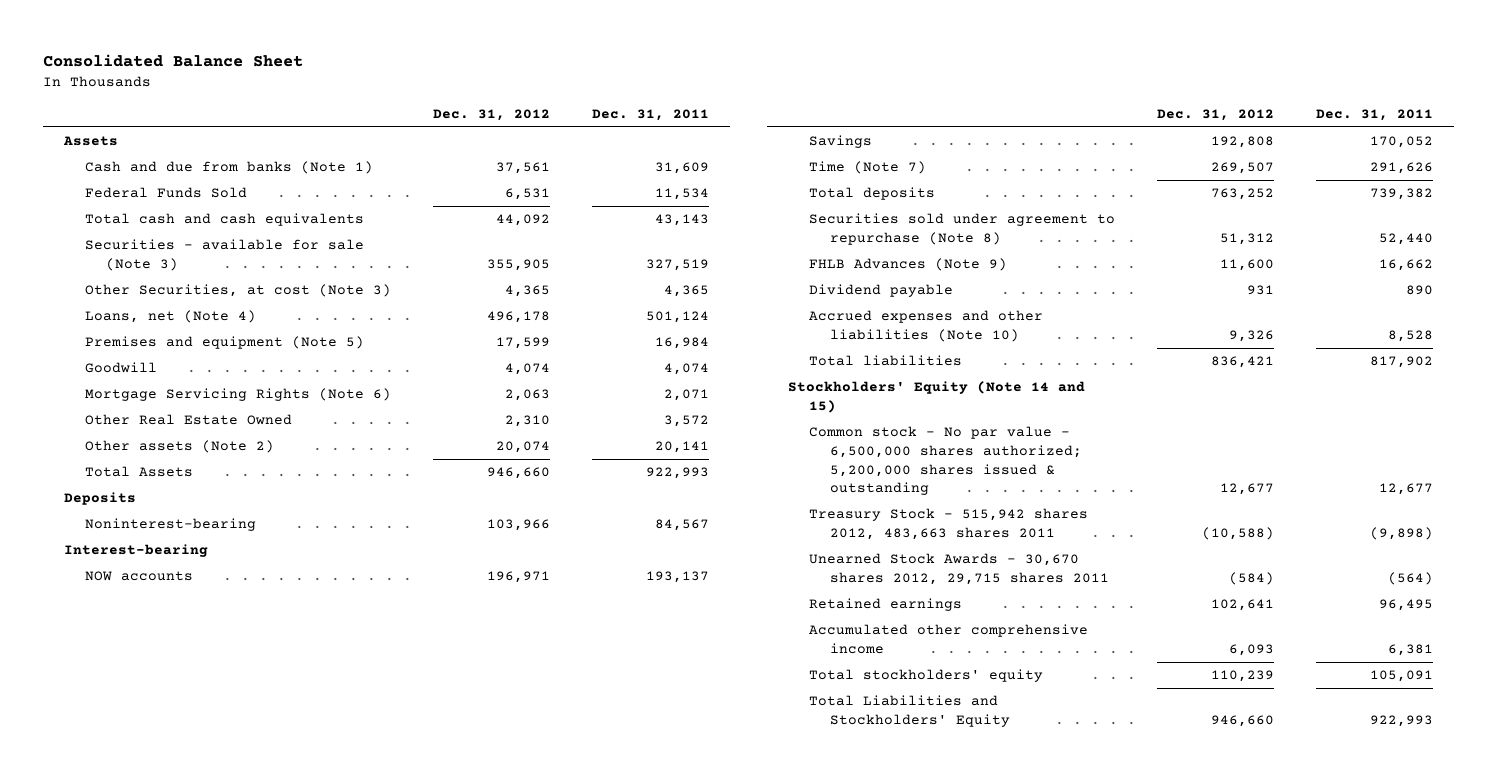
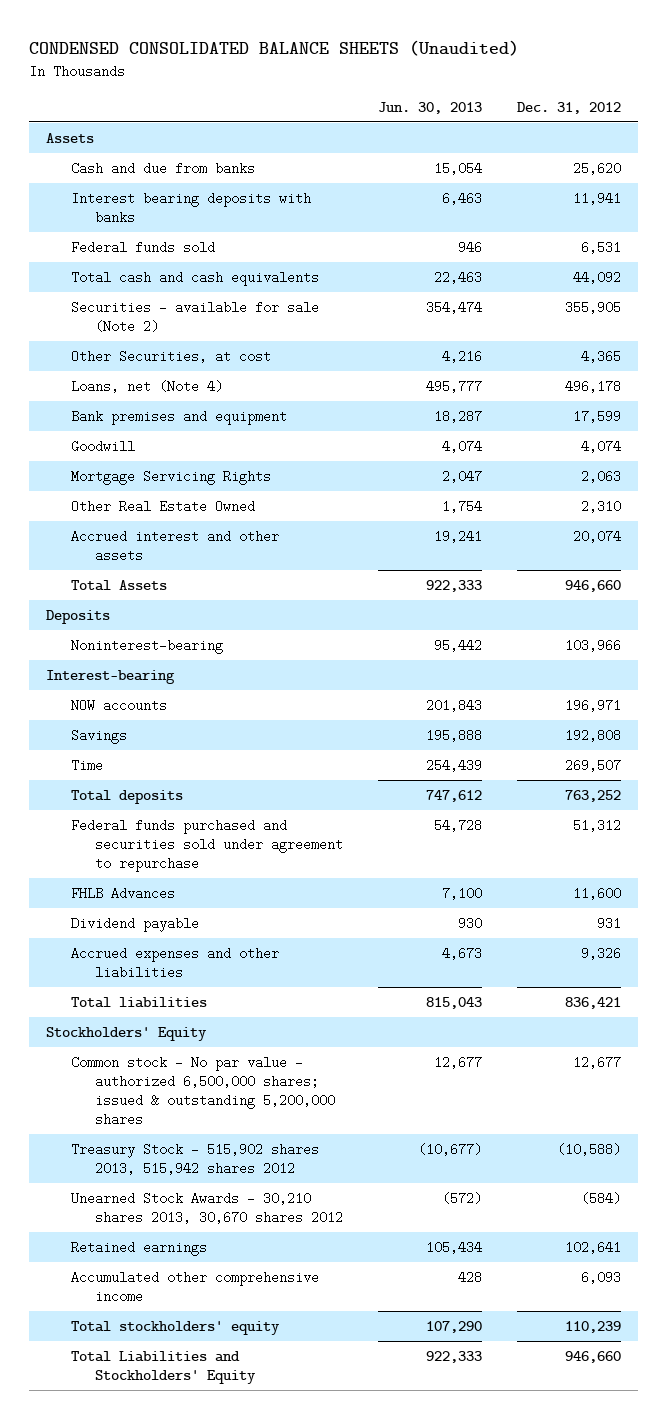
[43,53,304,67] Consolidated Balance Sheet -> [28,39,519,56] CONDENSED CONSOLIDATED BALANCE SHEETS (Unaudited)
[592,108,710,121] Dec. 31, 2011 -> none
none -> [377,101,482,114] Jun. 30, 2013
[85,161,374,175] Cash and due from banks (Note 1) -> [70,161,255,175] Cash and due from banks
[496,162,551,175] 37,561 -> [572,161,621,175] 25,620
none -> [70,191,311,224] Interest bearing deposits with banks
[85,187,248,199] Federal Funds Sold -> [70,240,215,254] Federal funds sold
[85,239,365,271] Securities - available for sale (Note 3) -> [70,300,319,333] Securities - available for sale (Note 2)
[85,284,392,298] Other Securities, at cost (Note 3) -> [70,349,271,363] Other Securities, at cost
[85,336,365,350] Premises and equipment (Note 5) -> [70,409,287,425] Bank premises and equipment
[85,388,392,402] Mortgage Servicing Rights (Note 6) -> [70,469,271,485] Mortgage Servicing Rights
[85,440,275,454] Other assets (Note 2) -> [70,529,279,562] Accrued interest and other assets
[808,161,926,175] Time (Note 7) -> [70,758,103,772] Time
[808,213,1115,245] Securities sold under agreement to repurchase (Note 8) -> [70,818,344,872] Federal funds purchased and securities sold under agreement to repurchase
[808,258,1007,272] FHLB Advances (Note 9) -> [70,886,175,900] FHLB Advances
[808,310,1043,342] Accrued expenses and other liabilities (Note 10) -> [70,946,279,979] Accrued expenses and other liabilities
[787,381,1085,413] Stockholders' Equity (Note 14 and 15) -> [45,1026,207,1041] Stockholders' Equity
[808,426,1082,496] Common stock - No par value - 6,500,000 shares authorized; 5,200,000 shares issued & outstanding -> [70,1055,336,1126] Common stock - No par value - authorized 6,500,000 shares; issued & outstanding 5,200,000 shares
[808,508,1088,540] Treasury Stock - 515,942 shares 2012, 483,663 shares 2011 -> [70,1142,319,1175] Treasury Stock - 515,902 shares 2013, 515,942 shares 2012
[808,553,1109,585] Unearned Stock Awards - 30,670 shares 2012, 29,715 shares 2011 -> [70,1191,344,1224] Unearned Stock Awards - 30,210 shares 2013, 30,670 shares 2012

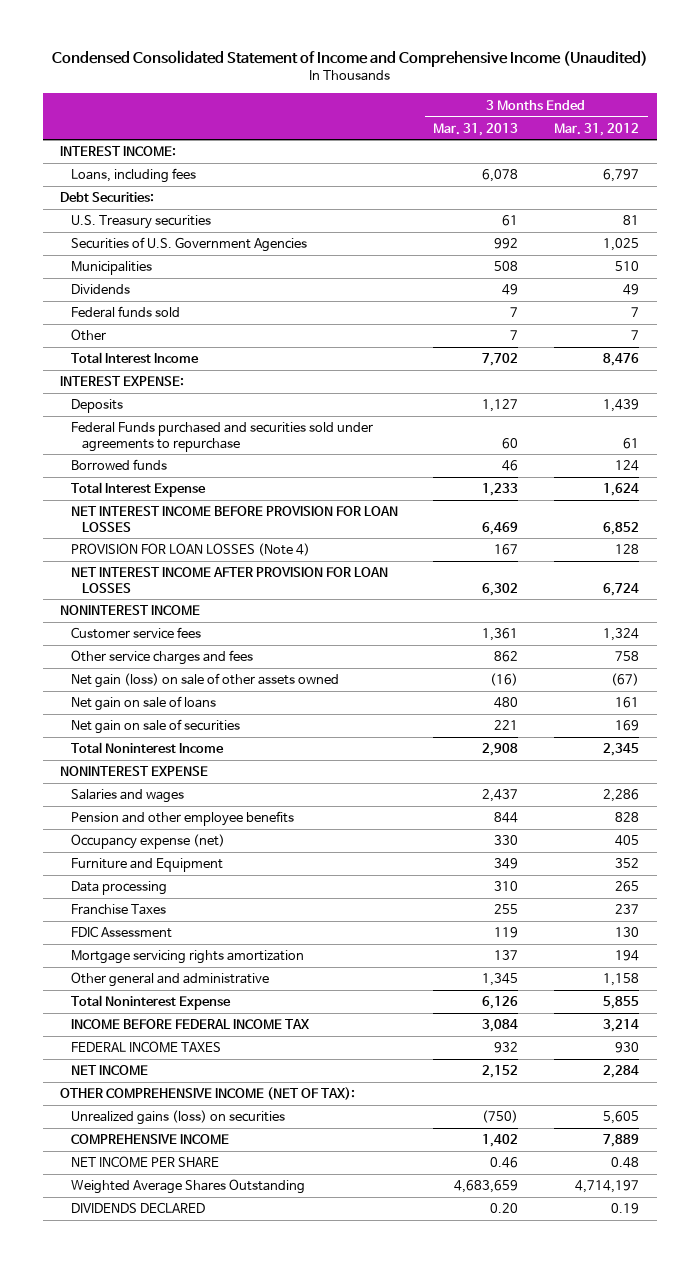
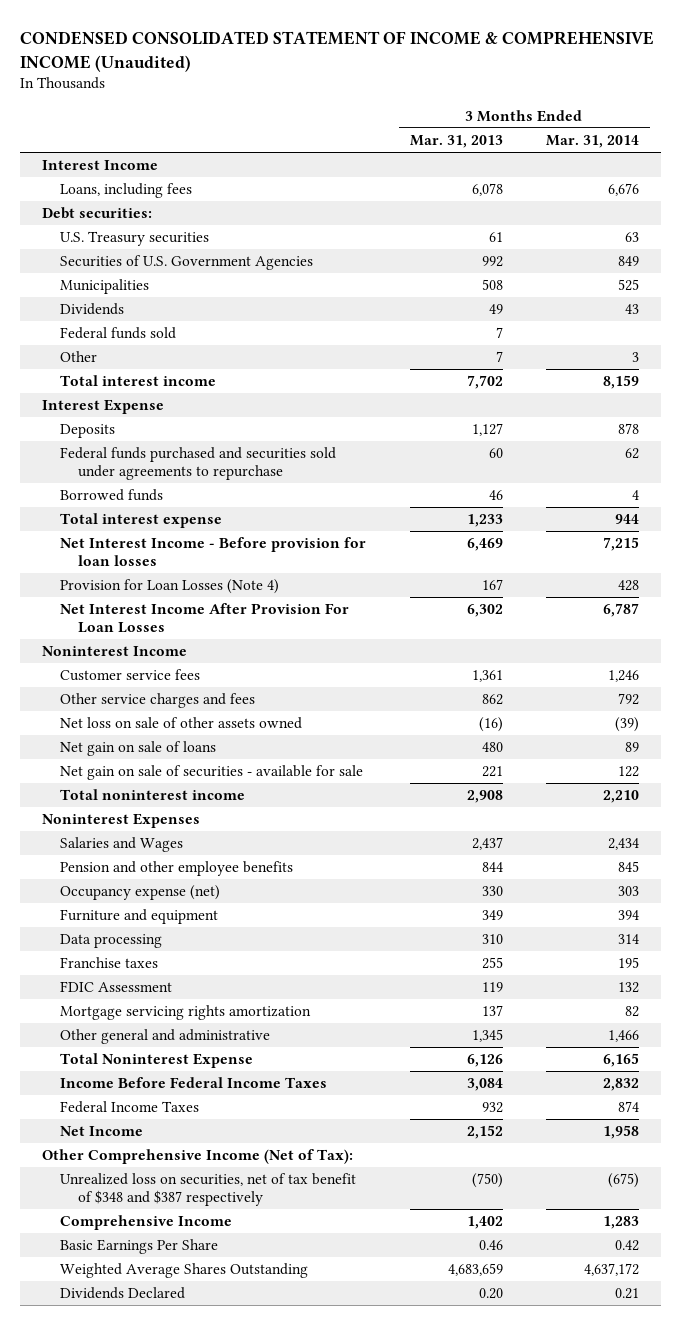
[51,49,648,67] Condensed Consolidated Statement of Income and Comprehensive Income (Unaudited) -> [20,30,655,72] CONDENSED CONSOLIDATED STATEMENT OF INCOME & COMPREHENSIVE INCOME (Unaudited)
[553,122,639,136] Mar. 31, 2012 -> none
none -> [546,135,640,149] Mar. 31, 2014
[60,146,177,157] INTEREST INCOME: -> [41,160,158,171] Interest Income
[60,192,155,203] Debt Securities: -> [41,207,152,220] Debt securities:
[71,352,200,364] Total Interest Income -> [60,375,217,387] Total interest income
[60,376,185,387] INTEREST EXPENSE: -> [41,399,164,415] Interest Expense
[71,422,374,452] Federal Funds purchased and securities sold under agreements to repurchase -> [60,447,337,480] Federal funds purchased and securities sold under agreements to repurchase
[71,482,207,498] Total Interest Expense -> [60,513,223,529] Total interest expense
[71,506,399,532] NET INTEREST INCOME BEFORE PROVISION FOR LOAN LOSSES -> [60,537,367,566] Net Interest Income - Before provision for loan losses
[71,543,311,557] PROVISION FOR LOAN LOSSES (Note 4) -> [60,579,280,595] Provision for Loan Losses (Note 4)
[71,567,389,593] NET INTEREST INCOME AFTER PROVISION FOR LOAN LOSSES -> [60,603,350,633] Net Interest Income After Provision For Loan Losses
[60,605,201,616] NONINTEREST INCOME -> [41,646,187,657] Noninterest Income
[71,673,340,689] Net gain (loss) on sale of other assets owned -> [60,717,303,730] Net loss on sale of other assets owned
[71,719,241,735] Net gain on sale of securities -> [60,765,364,781] Net gain on sale of securities - available for sale
[71,742,225,754] Total Noninterest Income -> [60,789,246,801] Total noninterest income
[60,766,209,777] NONINTEREST EXPENSE -> [41,813,200,829] Noninterest Expenses
[71,789,185,804] Salaries and wages -> [60,837,184,853] Salaries and Wages
[71,858,224,873] Furniture and Equipment -> [60,909,219,925] Furniture and equipment
[71,904,167,916] Franchise Taxes -> [60,957,159,969] Franchise taxes
[71,1019,311,1030] INCOME BEFORE FEDERAL INCOME TAX -> [60,1077,328,1089] Income Before Federal Income Taxes
[71,1041,222,1054] FEDERAL INCOME TAXES -> [60,1101,200,1114] Federal Income Taxes
[71,1065,149,1076] NET INCOME -> [60,1126,144,1137] Net Income
[60,1087,356,1101] OTHER COMPREHENSIVE INCOME (NET OF TAX): -> [41,1149,353,1165] Other Comprehensive Income (Net of Tax):
[71,1110,286,1126] Unrealized gains (loss) on securities -> [60,1173,357,1206] Unrealized loss on securities, net of tax benefit of $348 and $387 respectively
[71,1134,230,1145] COMPREHENSIVE INCOME -> [60,1215,233,1231] Comprehensive Income
[71,1156,220,1169] NET INCOME PER SHARE -> [60,1239,219,1255] Basic Earnings Per Share
[71,1202,206,1214] DIVIDENDS DECLARED -> [60,1287,186,1300] Dividends Declared

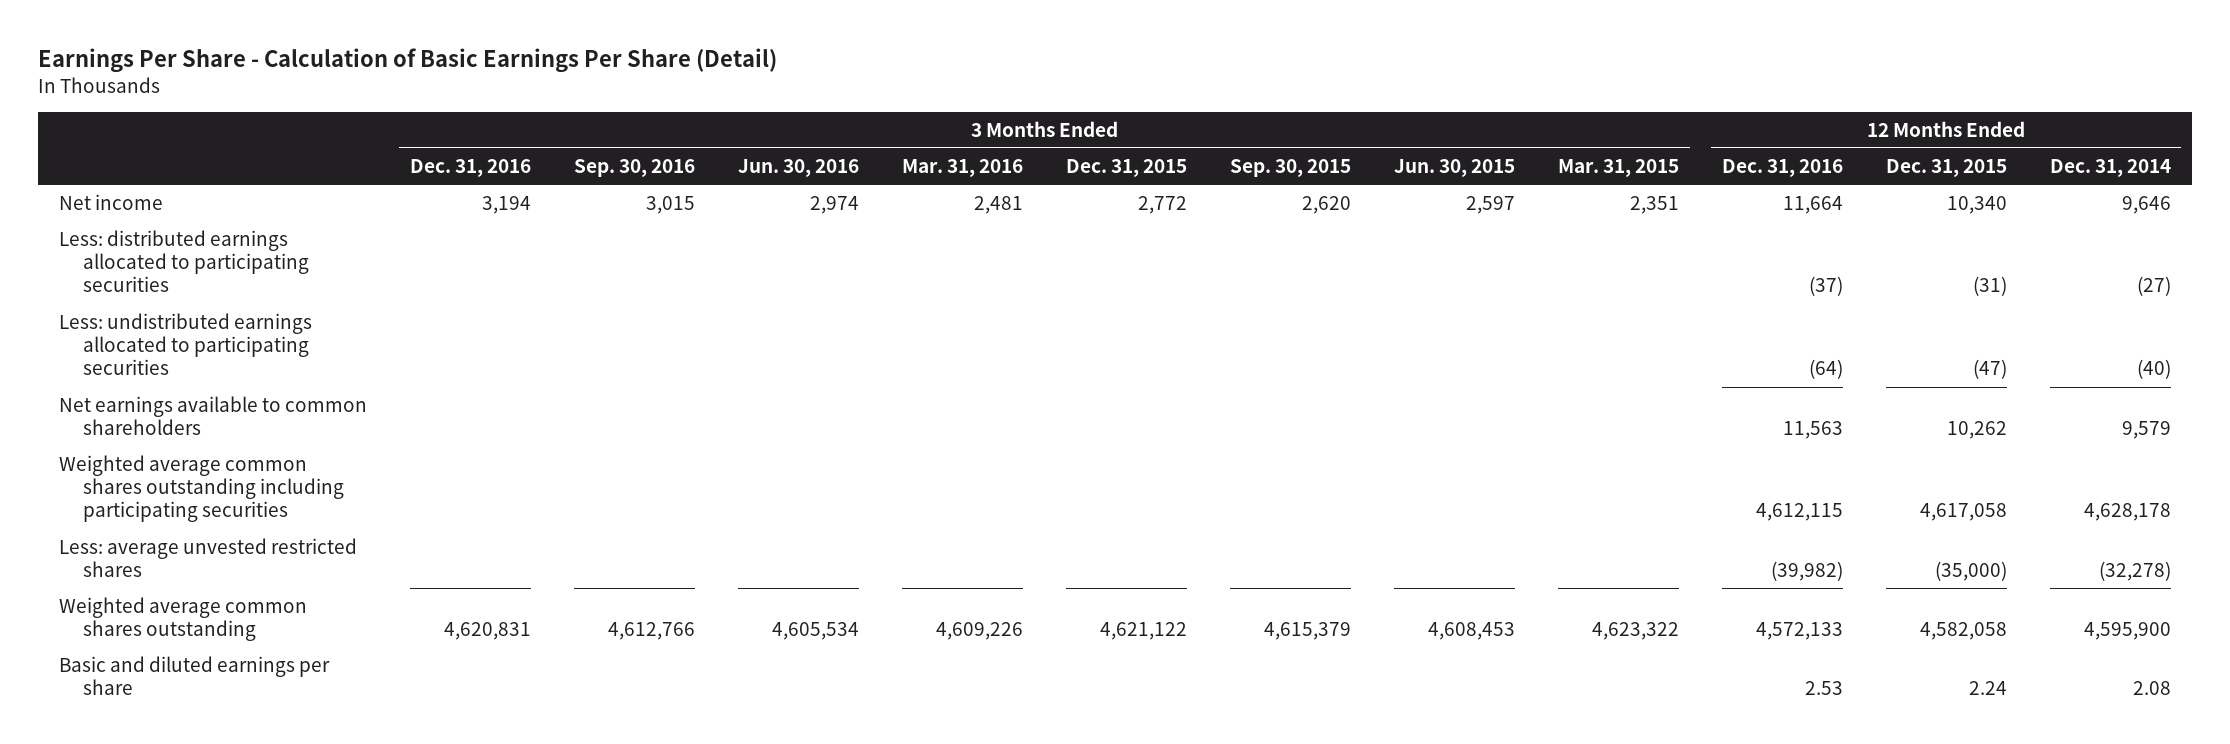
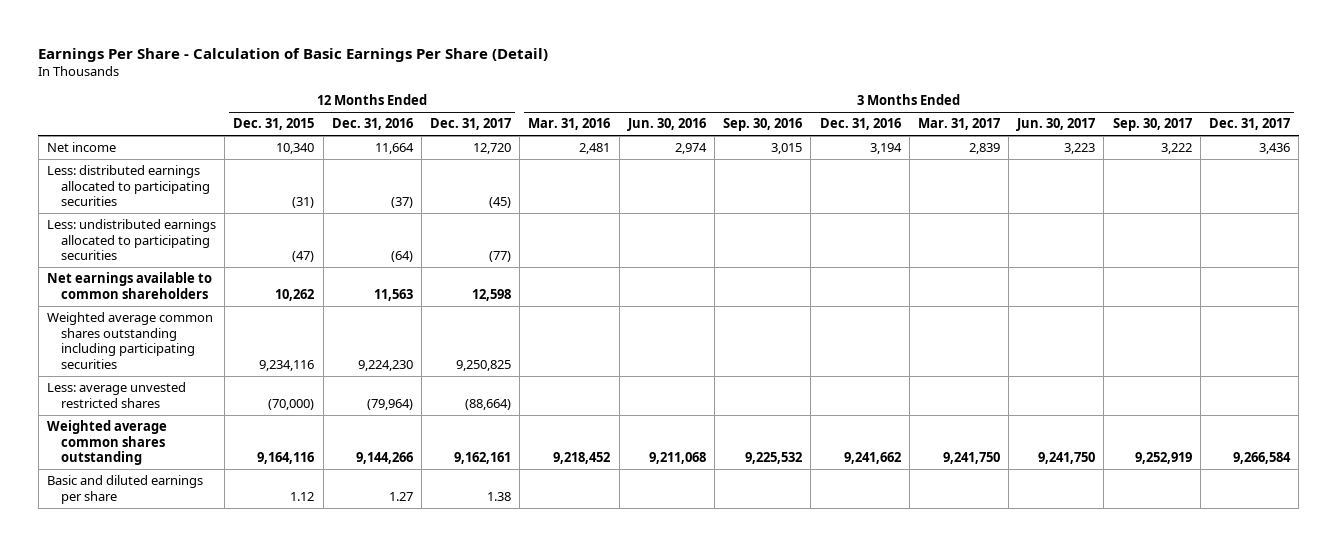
[1066,158,1188,177] Dec. 31, 2015 -> none
[1229,158,1351,177] Sep. 30, 2015 -> none
[1393,158,1515,177] Jun. 30, 2015 -> none
[1557,158,1679,177] Mar. 31, 2015 -> none
[2049,158,2171,177] Dec. 31, 2014 -> none
none -> [430,118,512,131] Dec. 31, 2017
none -> [917,118,1000,131] Mar. 31, 2017
none -> [1016,118,1096,132] Jun. 30, 2017
none -> [1112,118,1192,132] Sep. 30, 2017
none -> [1208,118,1290,131] Dec. 31, 2017
[1755,503,1843,522] 4,612,115 -> [357,360,413,372] 9,224,230
[1919,503,2007,522] 4,617,058 -> [259,360,315,372] 9,234,116
[1770,561,1843,582] (39,982) -> [366,398,413,410] (79,964)
[1934,561,2007,582] (35,000) -> [268,398,315,410] (70,000)
[444,622,532,641] 4,620,831 -> [843,452,901,465] 9,241,662
[608,622,696,641] 4,612,766 -> [745,452,803,465] 9,225,532
[772,622,860,641] 4,605,534 -> [648,452,706,465] 9,211,068
[936,622,1024,641] 4,609,226 -> [553,452,611,465] 9,218,452
[1755,622,1843,641] 4,572,133 -> [355,452,413,465] 9,144,266
[1919,622,2007,641] 4,582,058 -> [257,452,315,465] 9,164,116
[1804,681,1843,696] 2.53 -> [388,491,413,501] 1.27
[1968,681,2007,696] 2.24 -> [290,491,315,501] 1.12

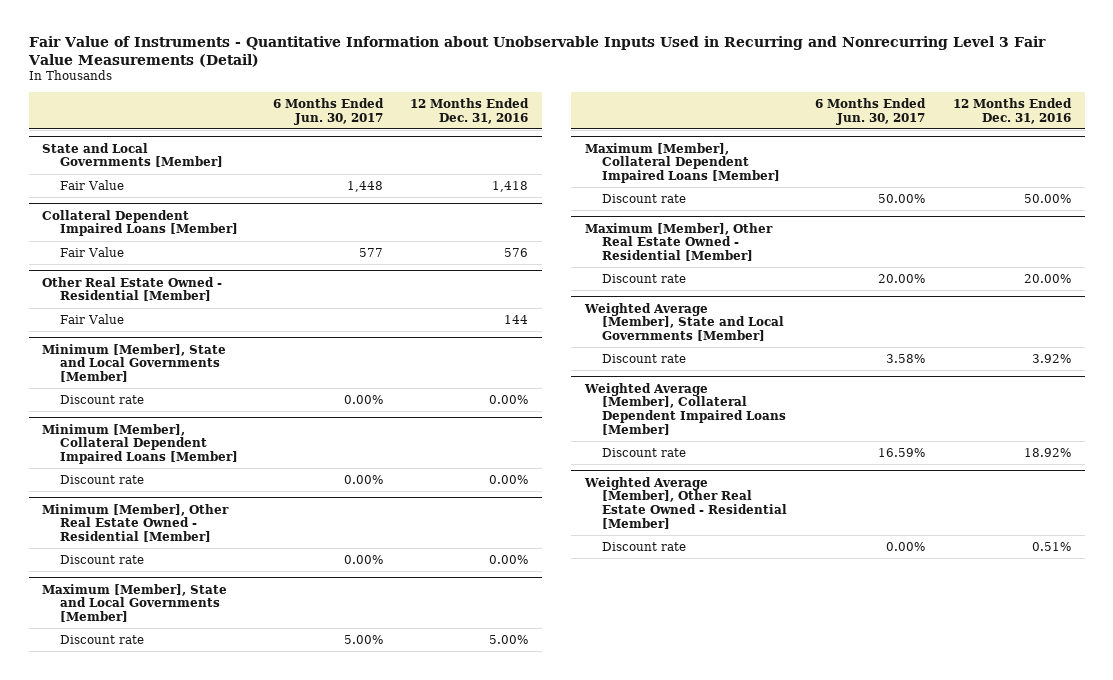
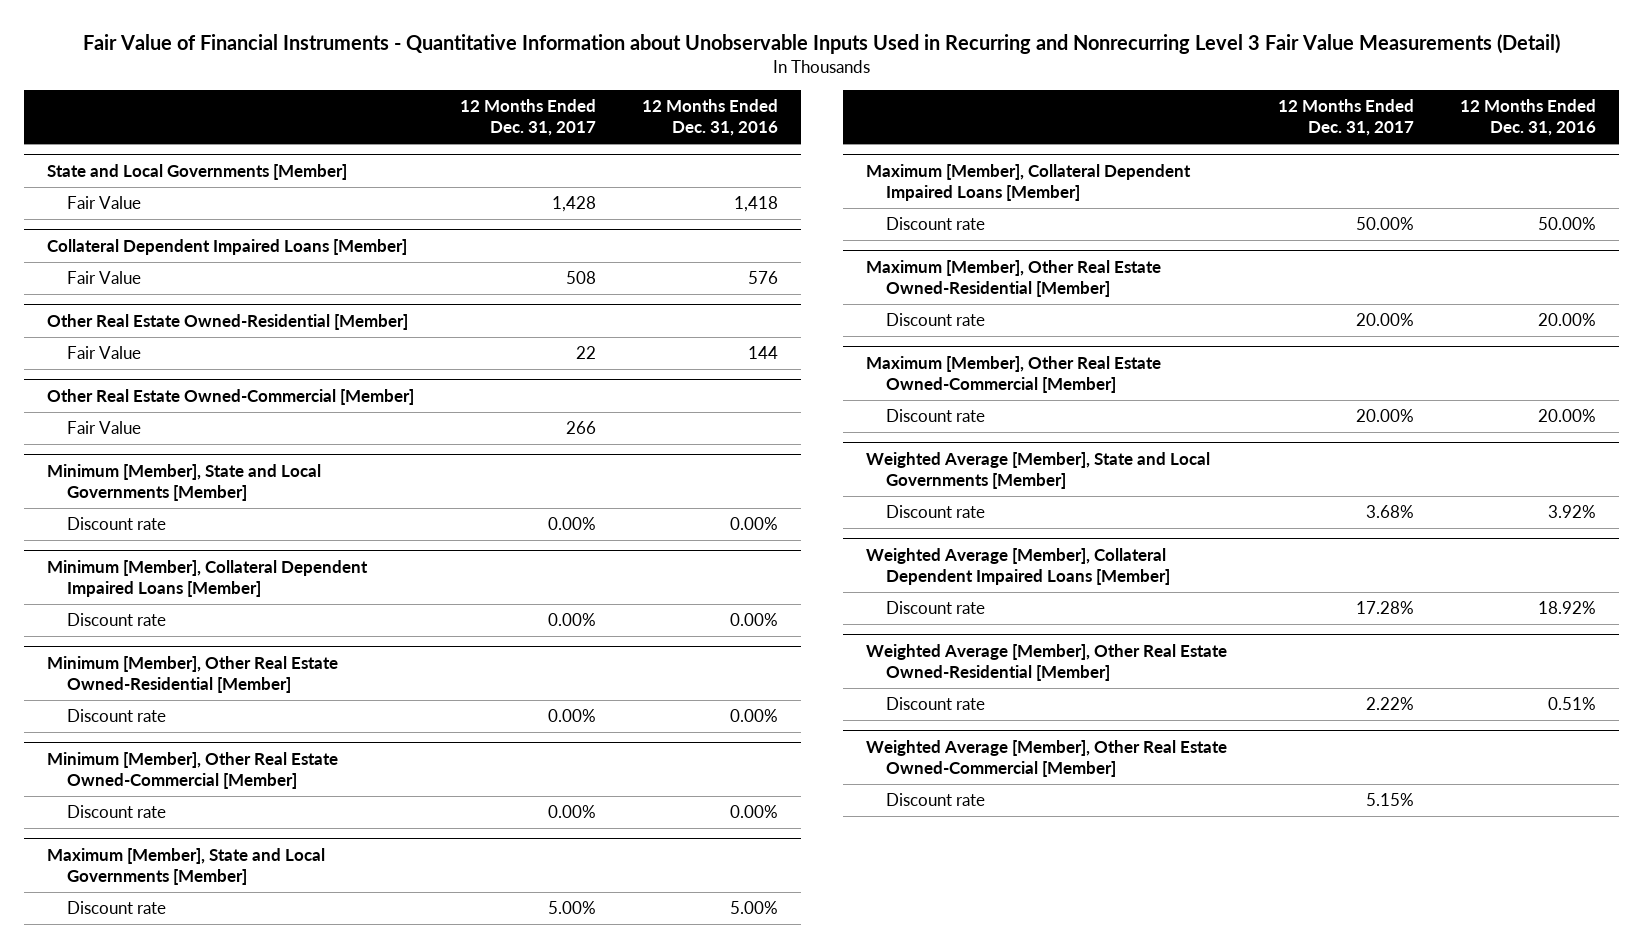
[27,35,1046,67] Fair Value of Instruments - Quantitative Information about Unobservable Inputs Used in Recurring and Nonrecurring Level 3 Fair Value Measurements (Detail) -> [82,34,1560,55] Fair Value of Financial Instruments - Quantitative Information about Unobservable Inputs Used in Recurring and Nonrecurring Level 3 Fair Value Measurements (Detail)
[272,97,384,125] 6 Months Ended Jun. 30, 2017 -> none
none -> [460,98,597,137] 12 Months Ended Dec. 31, 2017
[42,276,223,302] Other Real Estate Owned - Residential [Member] -> [47,313,409,330] Other Real Estate Owned-Residential [Member]
none -> [47,388,415,405] Other Real Estate Owned-Commercial [Member]
none -> [67,420,142,434] Fair Value
[42,503,230,543] Minimum [Member], Other Real Estate Owned - Residential [Member] -> [47,655,339,694] Minimum [Member], Other Real Estate Owned-Residential [Member]
none -> [47,751,339,790] Minimum [Member], Other Real Estate Owned-Commercial [Member]
none -> [67,804,167,818] Discount rate
[584,222,773,262] Maximum [Member], Other Real Estate Owned - Residential [Member] -> [865,259,1161,298] Maximum [Member], Other Real Estate Owned-Residential [Member]
none -> [865,355,1161,394] Maximum [Member], Other Real Estate Owned-Commercial [Member]
none -> [885,408,985,422] Discount rate
[583,476,788,529] Weighted Average [Member], Other Real Estate Owned - Residential [Member] -> [865,643,1227,682] Weighted Average [Member], Other Real Estate Owned-Residential [Member]
none -> [865,739,1227,778] Weighted Average [Member], Other Real Estate Owned-Commercial [Member]
none -> [885,792,985,806] Discount rate

